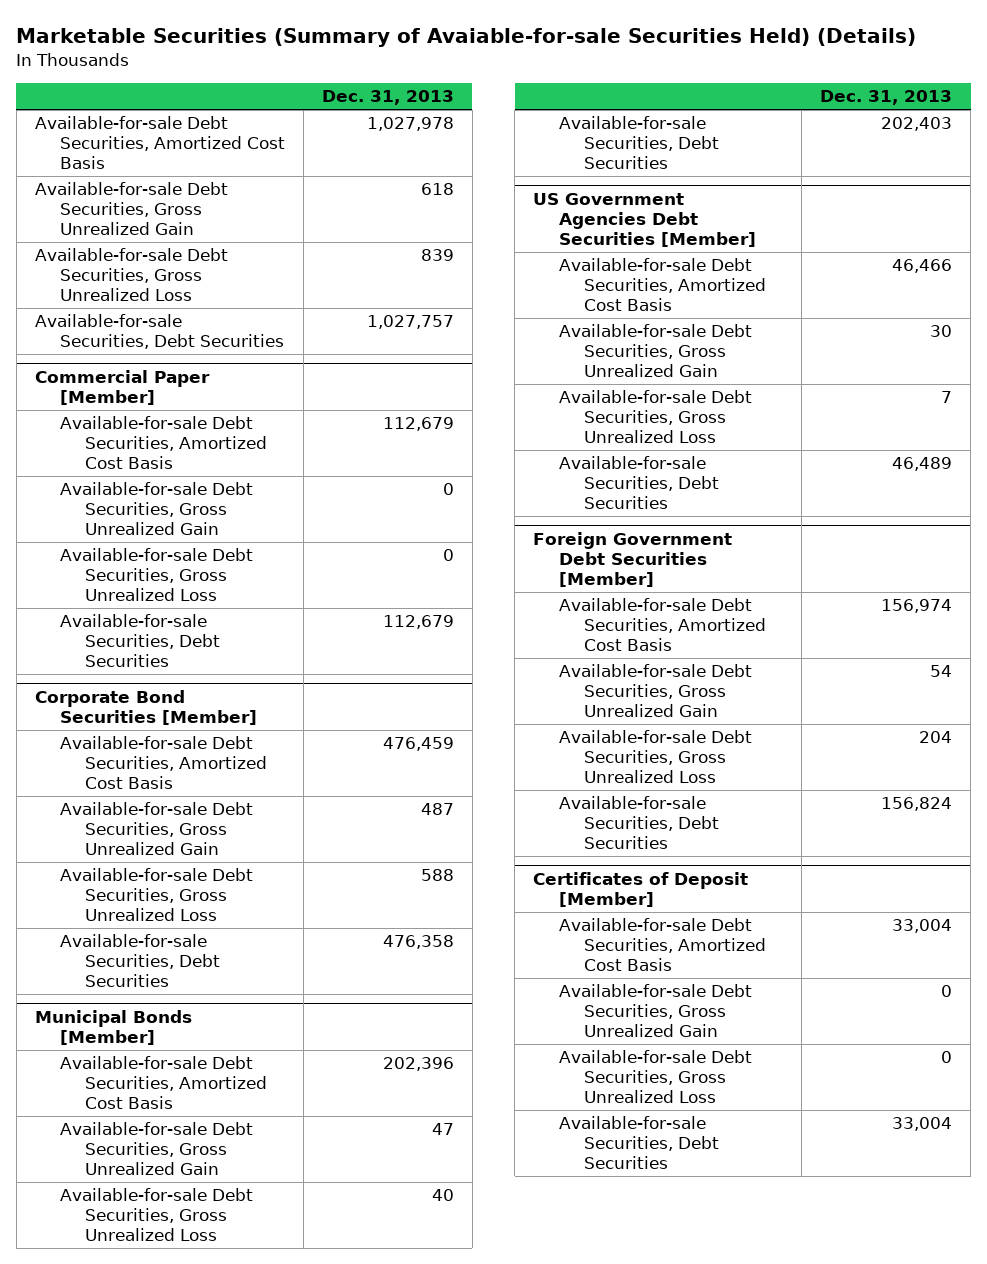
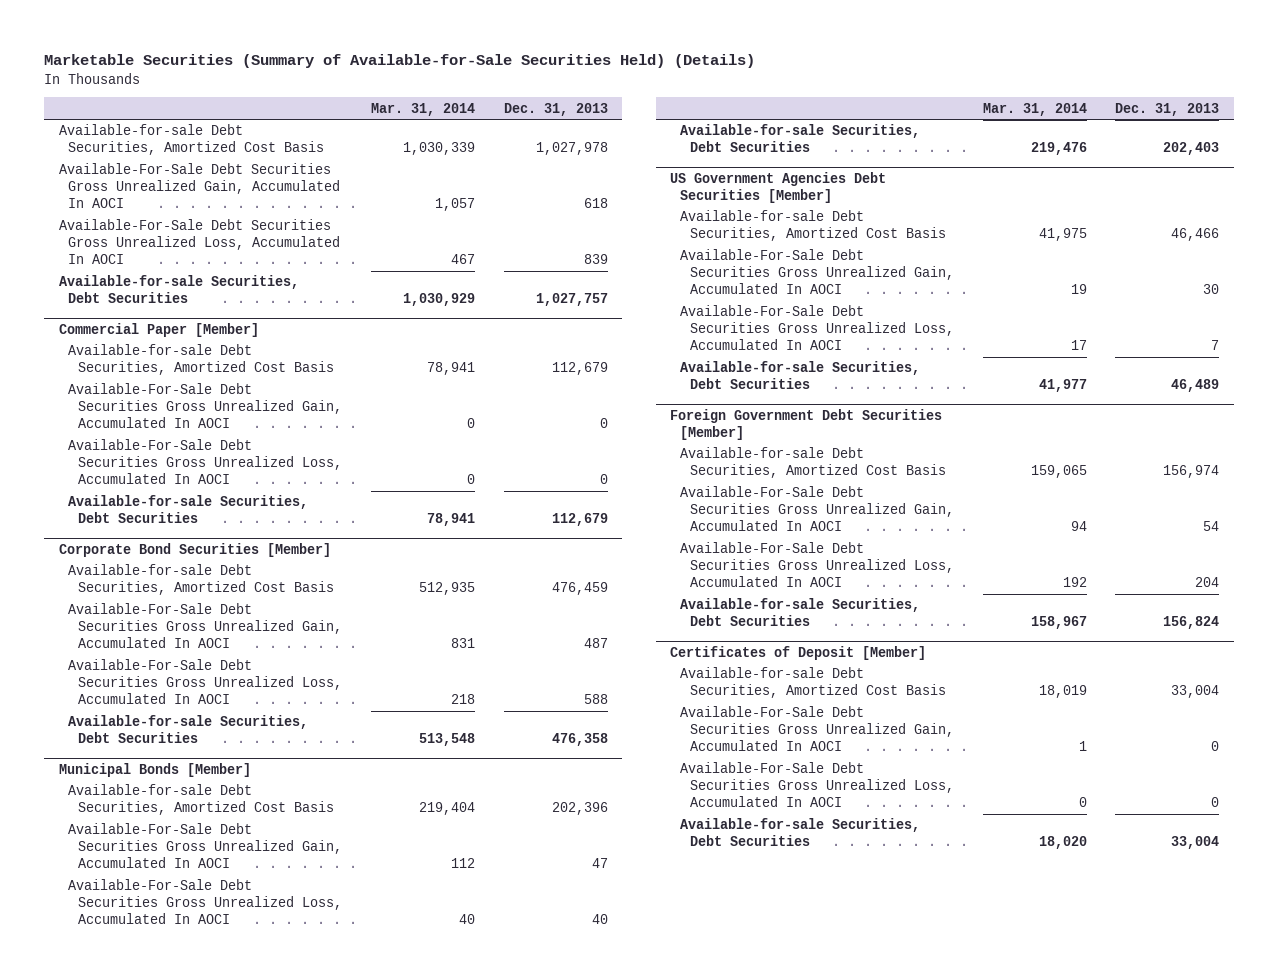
[16,27,917,47] Marketable Securities (Summary of Avaiable-for-sale Securities Held) (Details) -> [44,54,756,69] Marketable Securities (Summary of Available-for-Sale Securities Held) (Details)
none -> [370,102,475,116] Mar. 31, 2014
[34,182,228,235] Available-for-sale Debt Securities, Gross Unrealized Gain -> [58,163,341,209] Available-For-Sale Debt Securities Gross Unrealized Gain, Accumulated In AOCI
[34,248,228,301] Available-for-sale Debt Securities, Gross Unrealized Loss -> [58,219,341,265] Available-For-Sale Debt Securities Gross Unrealized Loss, Accumulated In AOCI
[59,482,253,535] Available-for-sale Debt Securities, Gross Unrealized Gain -> [68,383,343,429] Available-For-Sale Debt Securities Gross Unrealized Gain, Accumulated In AOCI
[59,548,253,601] Available-for-sale Debt Securities, Gross Unrealized Loss -> [68,439,343,485] Available-For-Sale Debt Securities Gross Unrealized Loss, Accumulated In AOCI
[59,802,253,855] Available-for-sale Debt Securities, Gross Unrealized Gain -> [68,603,343,649] Available-For-Sale Debt Securities Gross Unrealized Gain, Accumulated In AOCI
[59,868,253,921] Available-for-sale Debt Securities, Gross Unrealized Loss -> [68,659,343,705] Available-For-Sale Debt Securities Gross Unrealized Loss, Accumulated In AOCI
[59,1122,253,1175] Available-for-sale Debt Securities, Gross Unrealized Gain -> [68,823,343,869] Available-For-Sale Debt Securities Gross Unrealized Gain, Accumulated In AOCI
[59,1188,253,1241] Available-for-sale Debt Securities, Gross Unrealized Loss -> [68,879,343,925] Available-For-Sale Debt Securities Gross Unrealized Loss, Accumulated In AOCI
[558,324,752,377] Available-for-sale Debt Securities, Gross Unrealized Gain -> [680,249,954,295] Available-For-Sale Debt Securities Gross Unrealized Gain, Accumulated In AOCI
[558,390,752,443] Available-for-sale Debt Securities, Gross Unrealized Loss -> [680,305,954,351] Available-For-Sale Debt Securities Gross Unrealized Loss, Accumulated In AOCI
[558,664,752,717] Available-for-sale Debt Securities, Gross Unrealized Gain -> [680,486,954,532] Available-For-Sale Debt Securities Gross Unrealized Gain, Accumulated In AOCI
[558,730,752,783] Available-for-sale Debt Securities, Gross Unrealized Loss -> [680,542,954,588] Available-For-Sale Debt Securities Gross Unrealized Loss, Accumulated In AOCI
[558,984,752,1037] Available-for-sale Debt Securities, Gross Unrealized Gain -> [680,706,954,752] Available-For-Sale Debt Securities Gross Unrealized Gain, Accumulated In AOCI
[558,1050,752,1103] Available-for-sale Debt Securities, Gross Unrealized Loss -> [680,762,954,808] Available-For-Sale Debt Securities Gross Unrealized Loss, Accumulated In AOCI

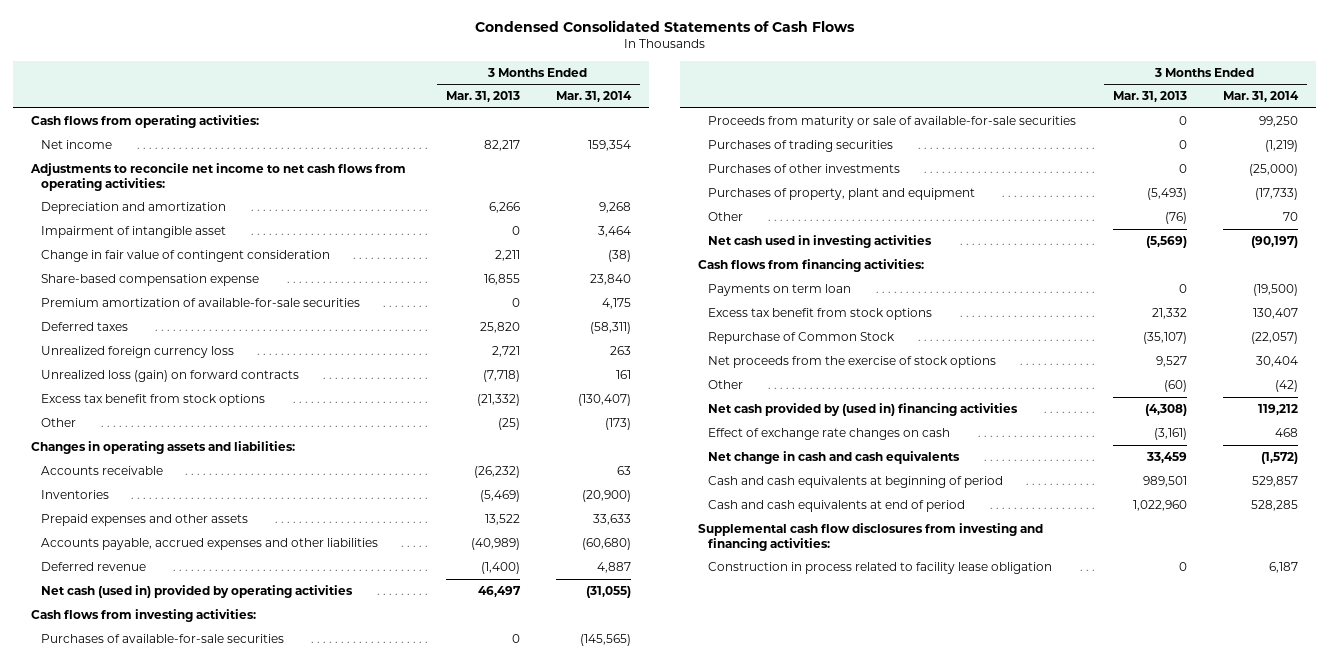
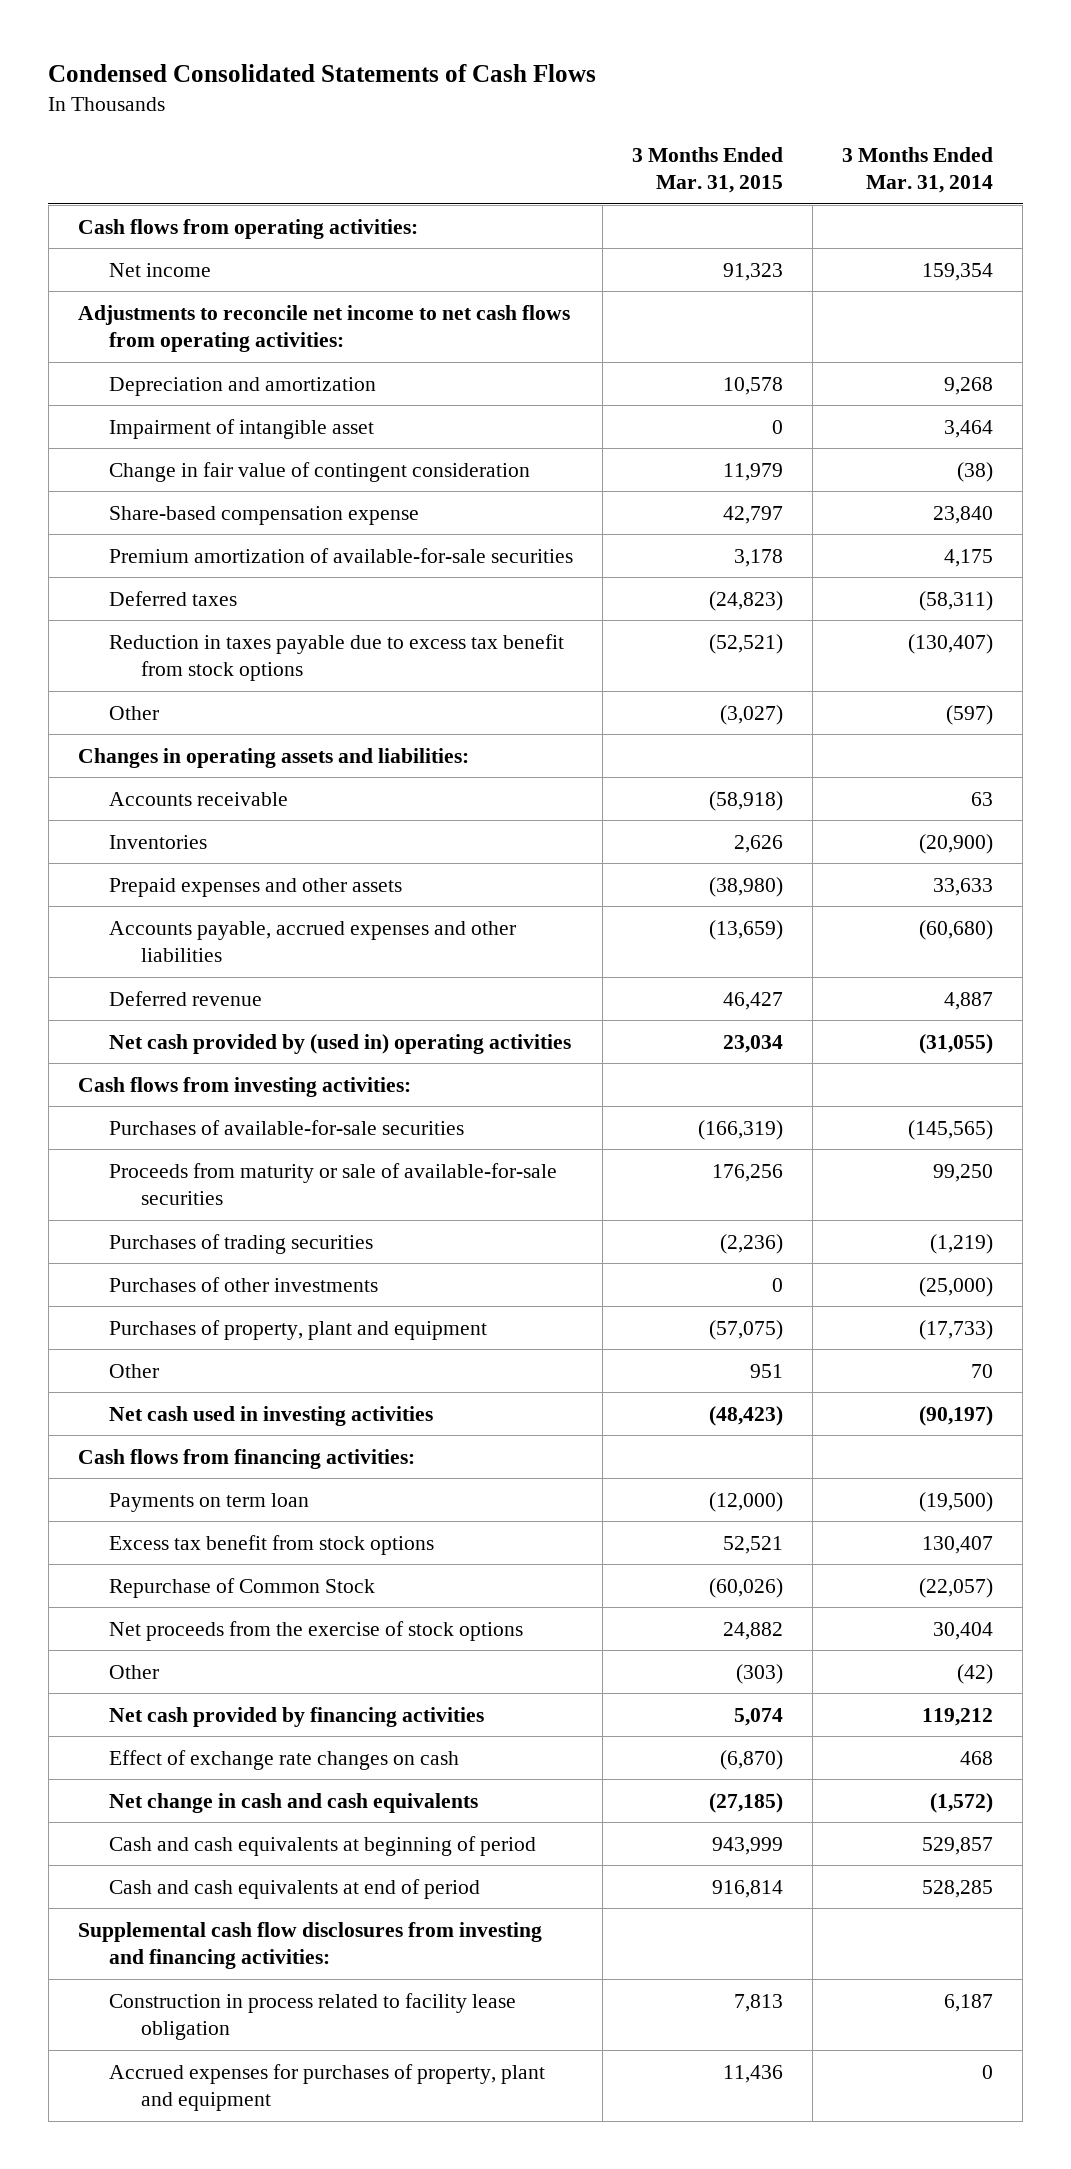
[445,91,520,103] Mar. 31, 2013 -> none
none -> [632,146,784,194] 3 Months Ended Mar. 31, 2015
[41,346,235,359] Unrealized foreign currency loss -> none
[41,370,300,383] Unrealized loss (gain) on forward contracts -> none
[41,394,266,407] Excess tax benefit from stock options -> [109,633,565,682] Reduction in taxes payable due to excess tax benefit from stock options
[605,418,632,431] (173) -> [946,704,994,725] (597)
[41,585,354,599] Net cash (used in) provided by operating activities -> [109,1033,572,1054] Net cash provided by (used in) operating activities
[708,403,1019,417] Net cash provided by (used in) financing activities -> [109,1706,485,1727] Net cash provided by financing activities
none -> [109,2063,546,2112] Accrued expenses for purchases of property, plant and equipment

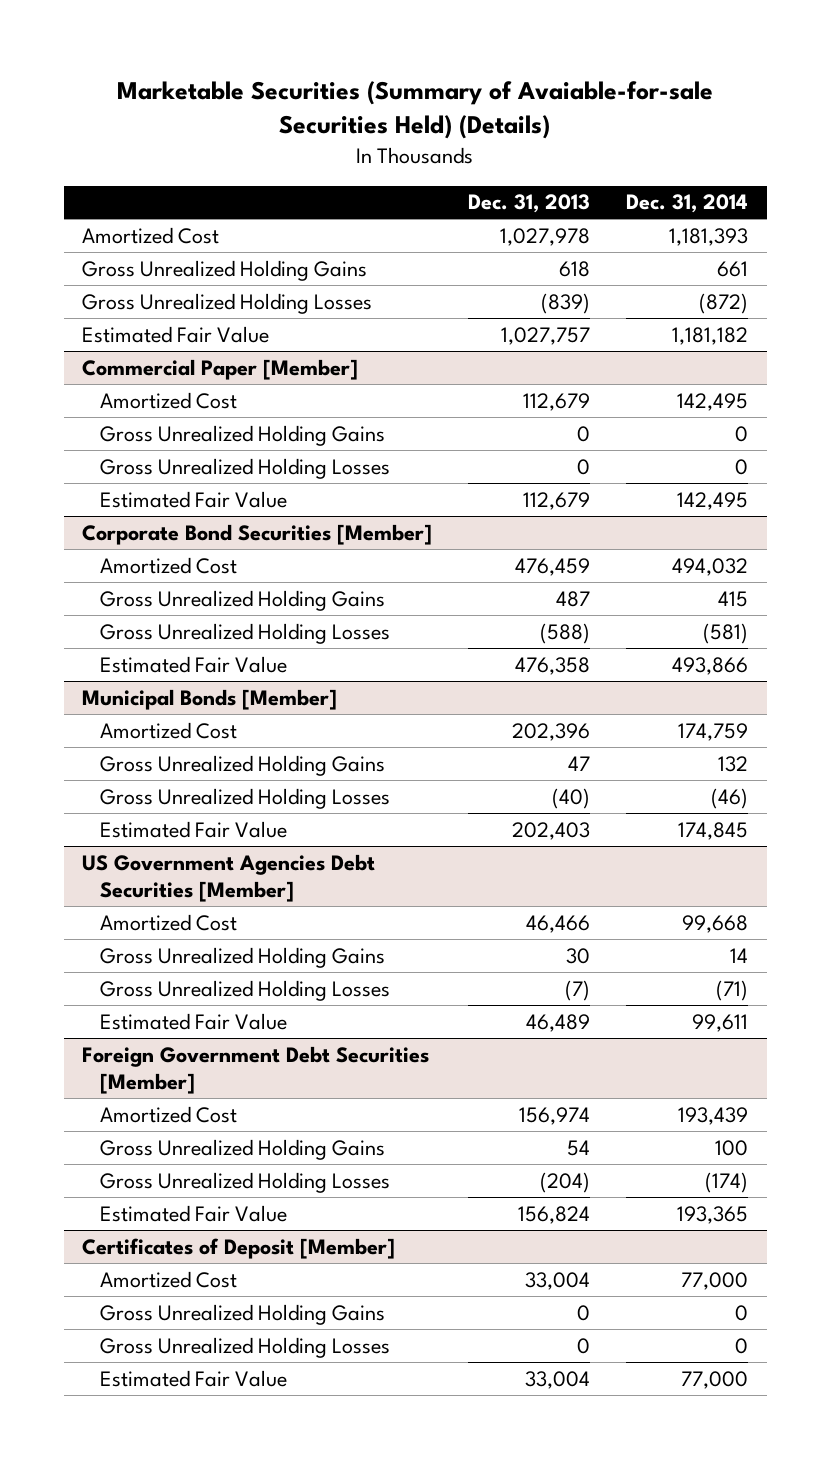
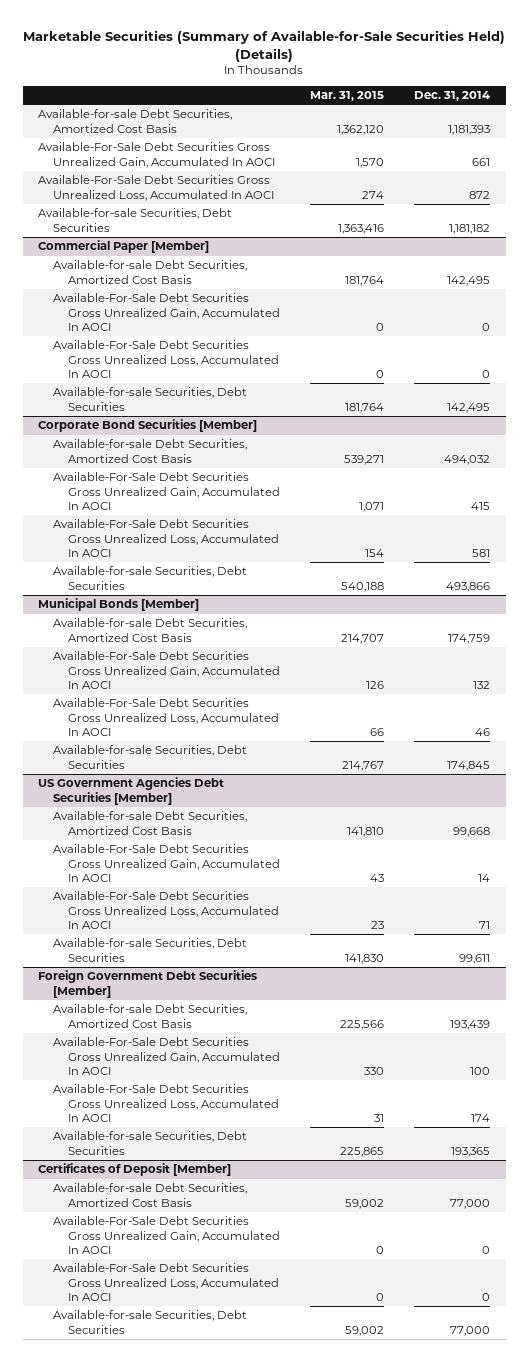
[117,80,714,140] Marketable Securities (Summary of Avaiable-for-sale Securities Held) (Details) -> [23,29,506,62] Marketable Securities (Summary of Available-for-Sale Securities Held) (Details)
[468,194,591,214] Dec. 31, 2013 -> none
none -> [310,91,385,102] Mar. 31, 2015
[82,226,220,244] Amortized Cost -> [38,109,233,133] Available-for-sale Debt Securities, Amortized Cost Basis
[82,259,368,281] Gross Unrealized Holding Gains -> [38,142,275,168] Available-For-Sale Debt Securities Gross Unrealized Gain, Accumulated In AOCI
[82,292,373,314] Gross Unrealized Holding Losses -> [38,175,274,201] Available-For-Sale Debt Securities Gross Unrealized Loss, Accumulated In AOCI
[699,292,749,314] (872) -> [469,190,491,199] 872
[82,325,270,343] Estimated Fair Value -> [38,208,233,232] Available-for-sale Securities, Debt Securities
[99,391,237,409] Amortized Cost -> [52,260,247,284] Available-for-sale Debt Securities, Amortized Cost Basis
[99,424,385,446] Gross Unrealized Holding Gains -> [52,293,280,332] Available-For-Sale Debt Securities Gross Unrealized Gain, Accumulated In AOCI
[99,457,390,479] Gross Unrealized Holding Losses -> [52,340,279,379] Available-For-Sale Debt Securities Gross Unrealized Loss, Accumulated In AOCI
[99,490,287,508] Estimated Fair Value -> [52,387,247,411] Available-for-sale Securities, Debt Securities
[99,556,237,574] Amortized Cost -> [52,439,247,463] Available-for-sale Debt Securities, Amortized Cost Basis
[99,589,385,611] Gross Unrealized Holding Gains -> [52,472,280,511] Available-For-Sale Debt Securities Gross Unrealized Gain, Accumulated In AOCI
[99,622,390,644] Gross Unrealized Holding Losses -> [52,519,279,558] Available-For-Sale Debt Securities Gross Unrealized Loss, Accumulated In AOCI
[703,622,749,644] (581) -> [472,549,491,558] 581
[99,655,287,673] Estimated Fair Value -> [52,566,247,590] Available-for-sale Securities, Debt Securities
[99,721,237,739] Amortized Cost -> [52,618,247,642] Available-for-sale Debt Securities, Amortized Cost Basis
[99,754,385,776] Gross Unrealized Holding Gains -> [52,651,280,690] Available-For-Sale Debt Securities Gross Unrealized Gain, Accumulated In AOCI
[99,787,390,809] Gross Unrealized Holding Losses -> [52,698,279,737] Available-For-Sale Debt Securities Gross Unrealized Loss, Accumulated In AOCI
[711,787,749,809] (46) -> [475,728,491,737] 46
[99,820,287,838] Estimated Fair Value -> [52,745,247,769] Available-for-sale Securities, Debt Securities
[99,913,237,931] Amortized Cost -> [52,811,247,835] Available-for-sale Debt Securities, Amortized Cost Basis
[99,946,385,968] Gross Unrealized Holding Gains -> [52,844,280,883] Available-For-Sale Debt Securities Gross Unrealized Gain, Accumulated In AOCI
[99,979,390,1001] Gross Unrealized Holding Losses -> [52,891,279,930] Available-For-Sale Debt Securities Gross Unrealized Loss, Accumulated In AOCI
[716,979,749,1001] (71) -> [479,921,491,930] 71
[99,1012,287,1030] Estimated Fair Value -> [52,938,247,962] Available-for-sale Securities, Debt Securities
[99,1105,237,1123] Amortized Cost -> [52,1004,247,1028] Available-for-sale Debt Securities, Amortized Cost Basis
[99,1138,385,1160] Gross Unrealized Holding Gains -> [52,1037,280,1076] Available-For-Sale Debt Securities Gross Unrealized Gain, Accumulated In AOCI
[99,1171,390,1193] Gross Unrealized Holding Losses -> [52,1084,279,1123] Available-For-Sale Debt Securities Gross Unrealized Loss, Accumulated In AOCI
[705,1171,749,1193] (174) -> [471,1114,491,1123] 174
[99,1204,287,1222] Estimated Fair Value -> [52,1131,247,1155] Available-for-sale Securities, Debt Securities
[99,1270,237,1288] Amortized Cost -> [52,1183,247,1207] Available-for-sale Debt Securities, Amortized Cost Basis
[99,1303,385,1325] Gross Unrealized Holding Gains -> [52,1216,280,1255] Available-For-Sale Debt Securities Gross Unrealized Gain, Accumulated In AOCI
[99,1336,390,1358] Gross Unrealized Holding Losses -> [52,1263,279,1302] Available-For-Sale Debt Securities Gross Unrealized Loss, Accumulated In AOCI
[99,1369,287,1387] Estimated Fair Value -> [52,1310,247,1334] Available-for-sale Securities, Debt Securities

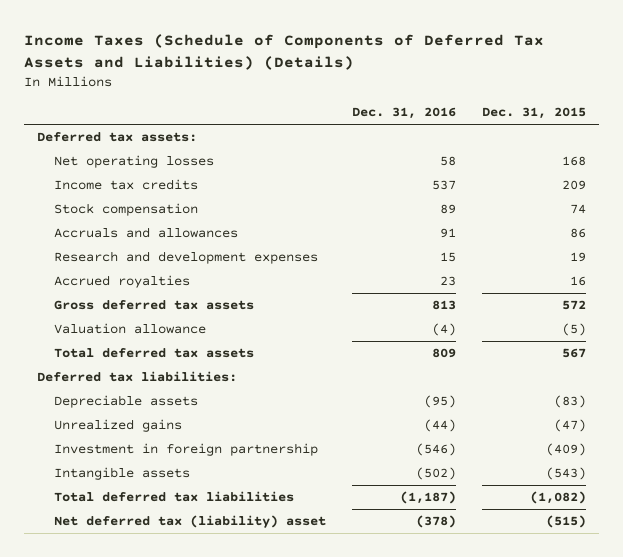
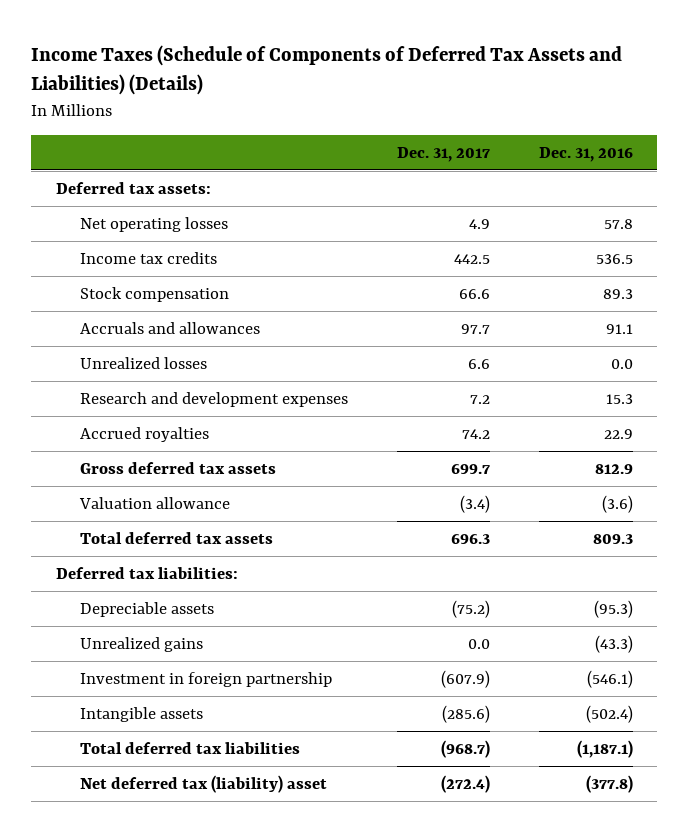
[482,107,587,120] Dec. 31, 2015 -> none
none -> [397,146,491,162] Dec. 31, 2017
[439,156,456,167] 58 -> [603,218,633,229] 57.8
[431,180,456,191] 537 -> [595,253,633,264] 536.5
[439,204,456,215] 89 -> [602,288,633,299] 89.3
[439,228,456,239] 91 -> [605,323,633,334] 91.1
none -> [80,356,208,369] Unrealized losses
[439,252,456,263] 15 -> [605,393,633,404] 15.3
[439,276,456,287] 23 -> [603,428,633,439] 22.9
[431,300,456,311] 813 -> [594,463,633,474] 812.9
[431,323,456,337] (4) -> [601,494,633,513] (3.6)
[431,348,456,359] 809 -> [592,533,633,544] 809.3
[423,395,456,409] (95) -> [593,599,633,618] (95.3)
[423,419,456,433] (44) -> [594,634,633,653] (43.3)
[415,443,456,457] (546) -> [586,669,633,688] (546.1)
[415,467,456,481] (502) -> [585,704,633,723] (502.4)
[399,491,456,505] (1,187) -> [576,739,633,758] (1,187.1)
[415,515,456,529] (378) -> [585,774,633,793] (377.8)

